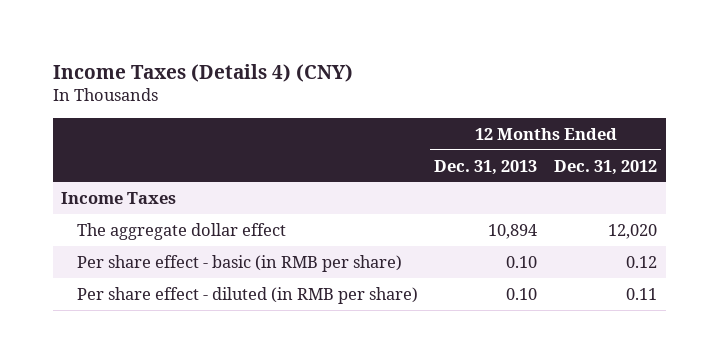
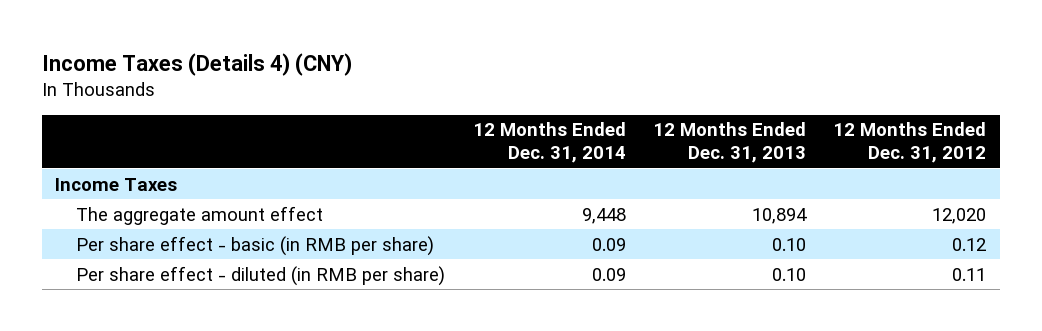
none -> [472,122,626,164] 12 Months Ended Dec. 31, 2014
[76,222,286,240] The aggregate dollar effect -> [76,205,324,225] The aggregate amount effect

